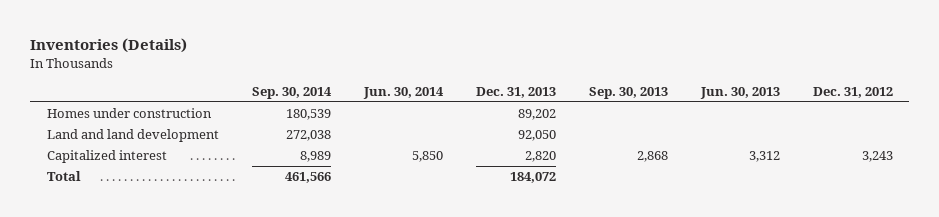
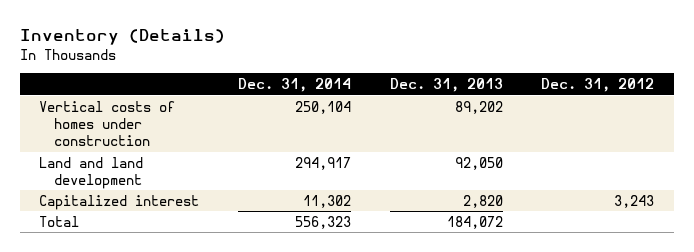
[30,38,188,54] Inventories (Details) -> [20,29,226,46] Inventory (Details)
[251,86,332,99] Sep. 30, 2014 -> none
[362,86,444,99] Jun. 30, 2014 -> none
[588,86,668,99] Sep. 30, 2013 -> none
[699,86,780,99] Jun. 30, 2013 -> none
none -> [238,78,352,93] Dec. 31, 2014
[46,108,212,119] Homes under construction -> [39,100,176,147] Vertical costs of homes under construction

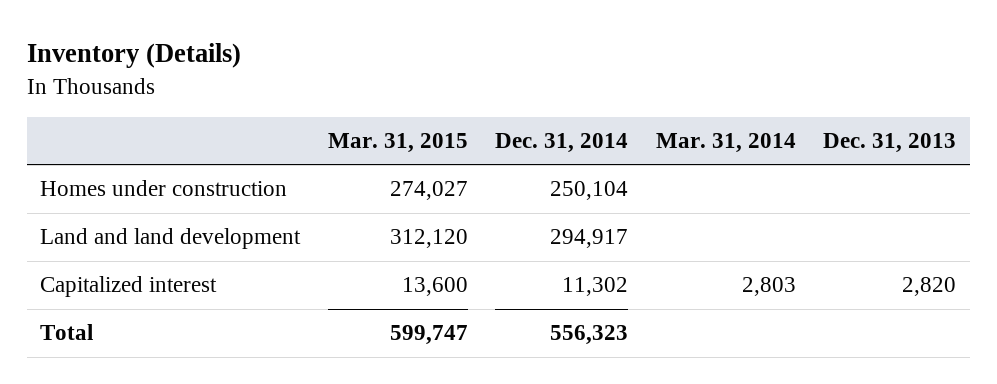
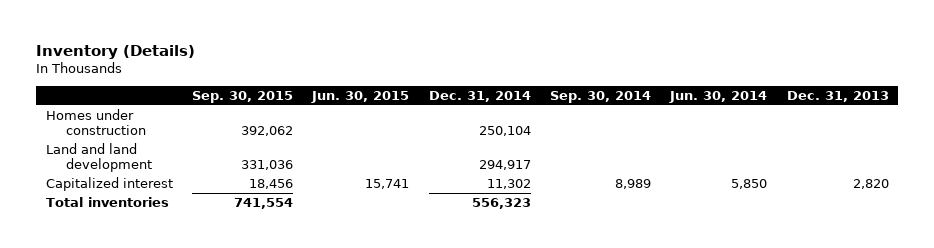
[327,132,468,153] Mar. 31, 2015 -> none
[655,132,796,153] Mar. 31, 2014 -> none
none -> [191,90,293,103] Sep. 30, 2015
none -> [311,90,410,103] Jun. 30, 2015
none -> [550,90,652,103] Sep. 30, 2014
none -> [669,90,768,103] Jun. 30, 2014
[40,324,94,341] Total -> [45,197,169,208] Total inventories

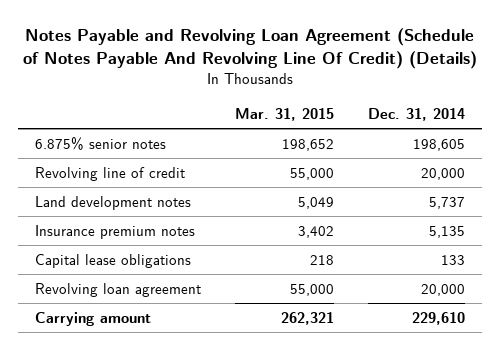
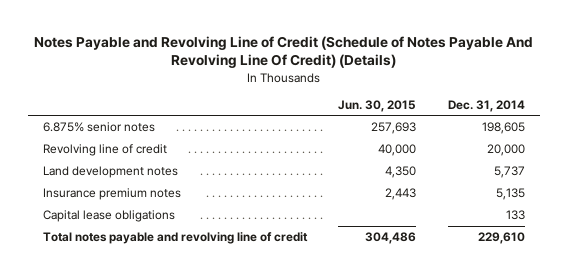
[23,27,478,70] Notes Payable and Revolving Loan Agreement (Schedule of Notes Payable And Revolving Line Of Credit) (Details) -> [33,35,533,69] Notes Payable and Revolving Line of Credit (Schedule of Notes Payable And Revolving Line Of Credit) (Details)
[235,107,335,121] Mar. 31, 2015 -> none
none -> [338,99,417,112] Jun. 30, 2015
[34,282,201,297] Revolving loan agreement -> none
[34,311,151,326] Carrying amount -> [43,232,309,245] Total notes payable and revolving line of credit

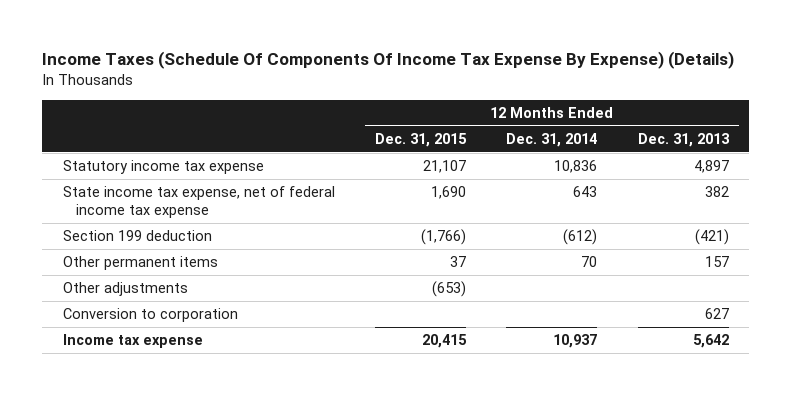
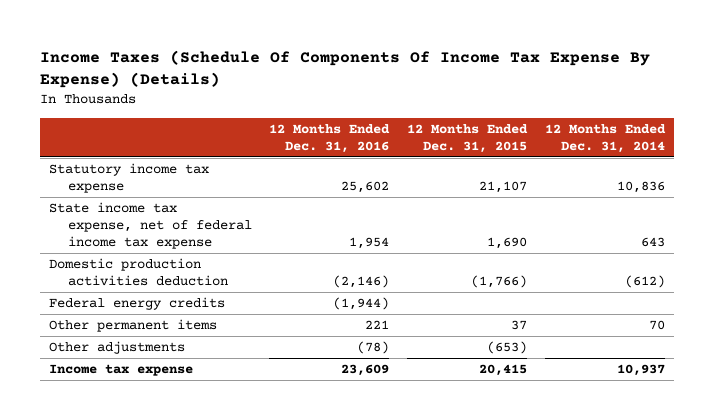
[637,133,730,148] Dec. 31, 2013 -> none
none -> [269,123,391,153] 12 Months Ended Dec. 31, 2016
[62,230,212,242] Section 199 deduction -> [49,258,228,287] Domestic production activities deduction
none -> [49,297,226,311] Federal energy credits
[62,308,238,323] Conversion to corporation -> none

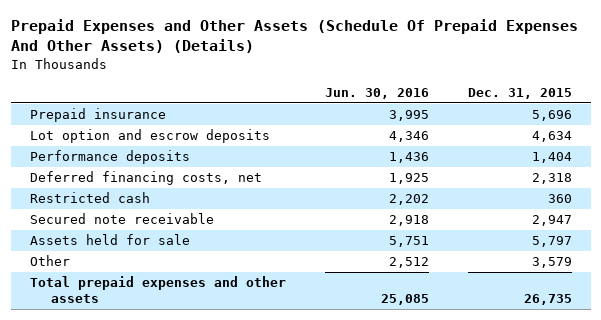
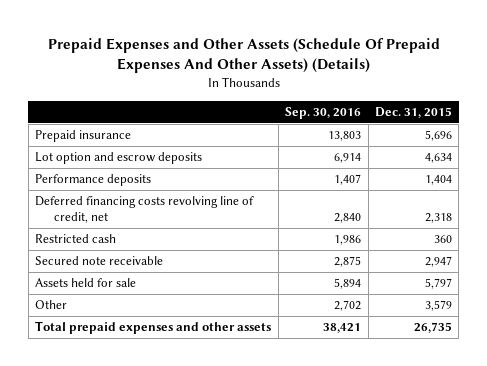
[324,88,429,100] Jun. 30, 2016 -> none
none -> [285,106,362,119] Sep. 30, 2016
[29,171,262,186] Deferred financing costs, net -> [35,196,255,224] Deferred financing costs revolving line of credit, net

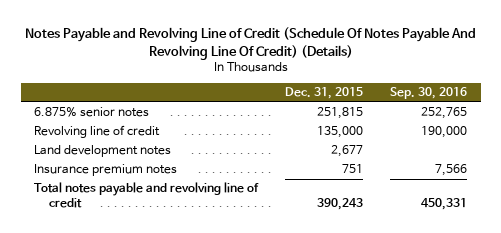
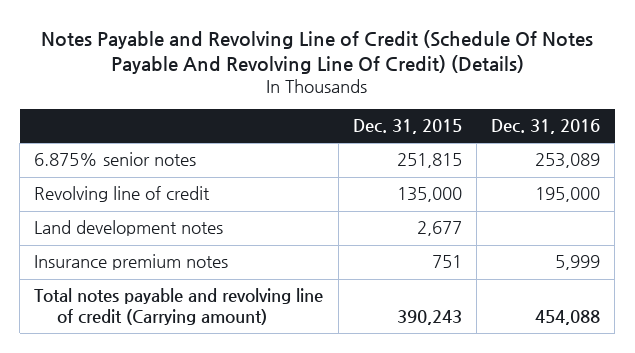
[390,87,468,100] Sep. 30, 2016 -> none
none -> [491,119,601,135] Dec. 31, 2016
[34,182,260,209] Total notes payable and revolving line of credit -> [34,288,324,326] Total notes payable and revolving line of credit (Carrying amount)

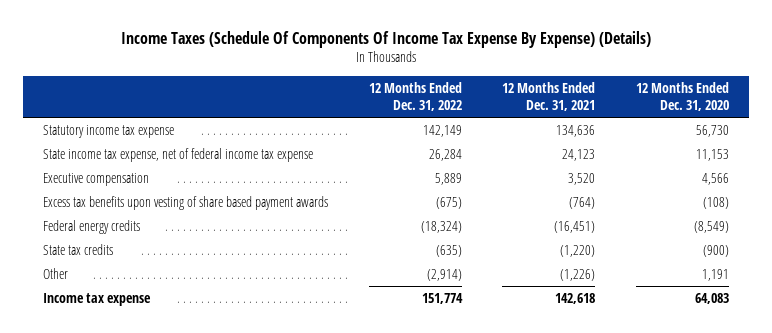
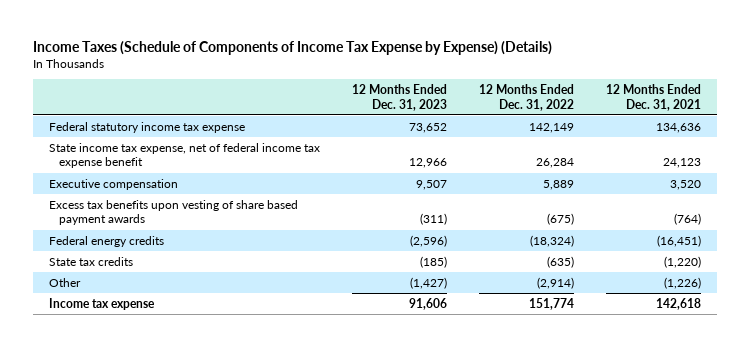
[120,30,651,48] Income Taxes (Schedule Of Components Of Income Tax Expense By Expense) (Details) -> [33,40,553,55] Income Taxes (Schedule of Components of Income Tax Expense by Expense) (Details)
[635,81,729,112] 12 Months Ended Dec. 31, 2020 -> none
none -> [351,84,447,111] 12 Months Ended Dec. 31, 2023
[42,124,174,138] Statutory income tax expense -> [49,121,246,133] Federal statutory income tax expense
[42,147,313,162] State income tax expense, net of federal income tax expense -> [49,142,321,169] State income tax expense, net of federal income tax expense benefit

